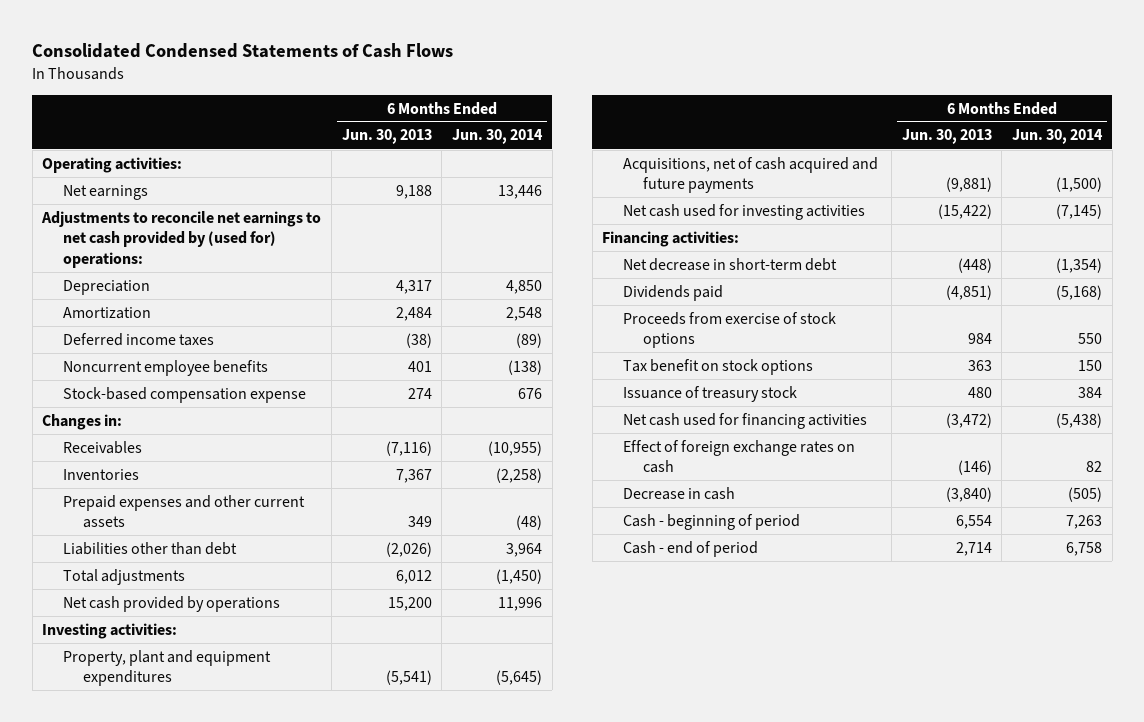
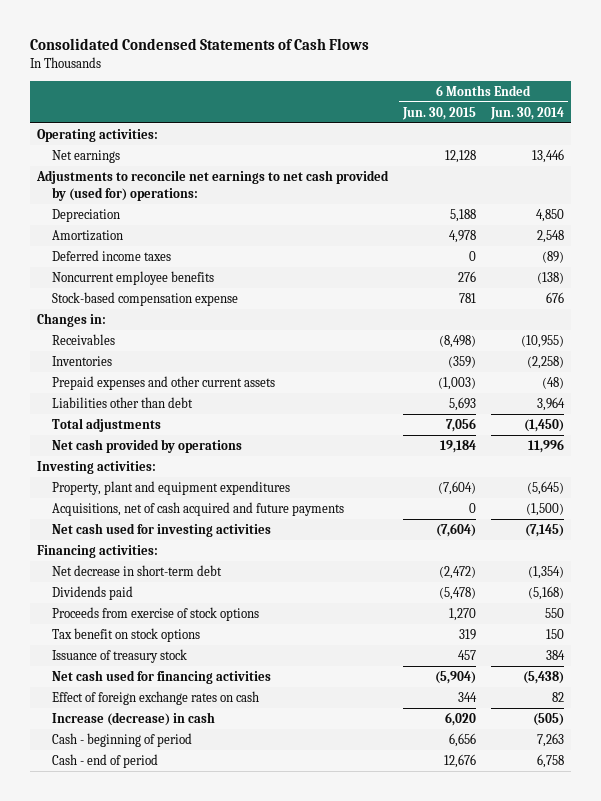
[341,129,432,145] Jun. 30, 2013 -> none
none -> [402,106,477,120] Jun. 30, 2015
[622,486,735,500] Decrease in cash -> [52,711,216,726] Increase (decrease) in cash

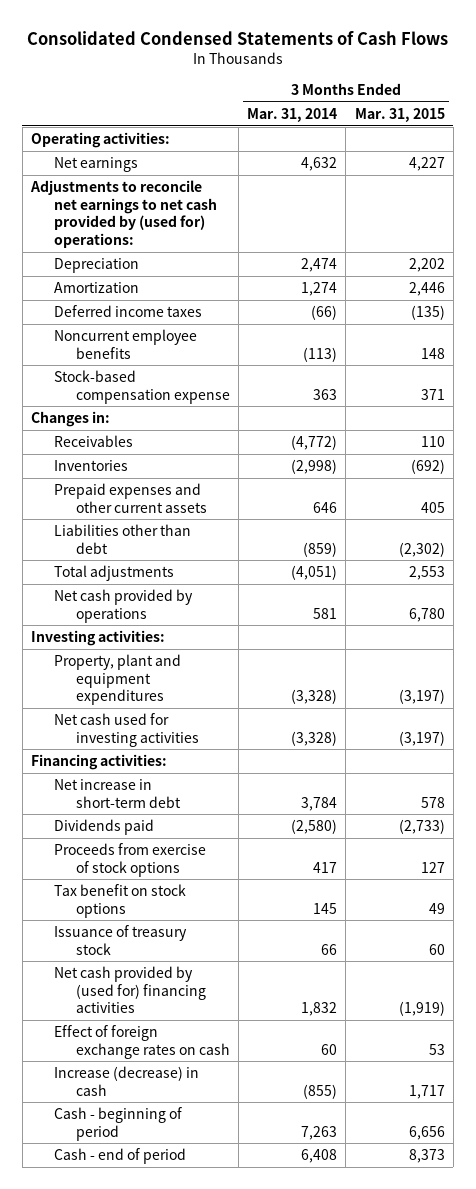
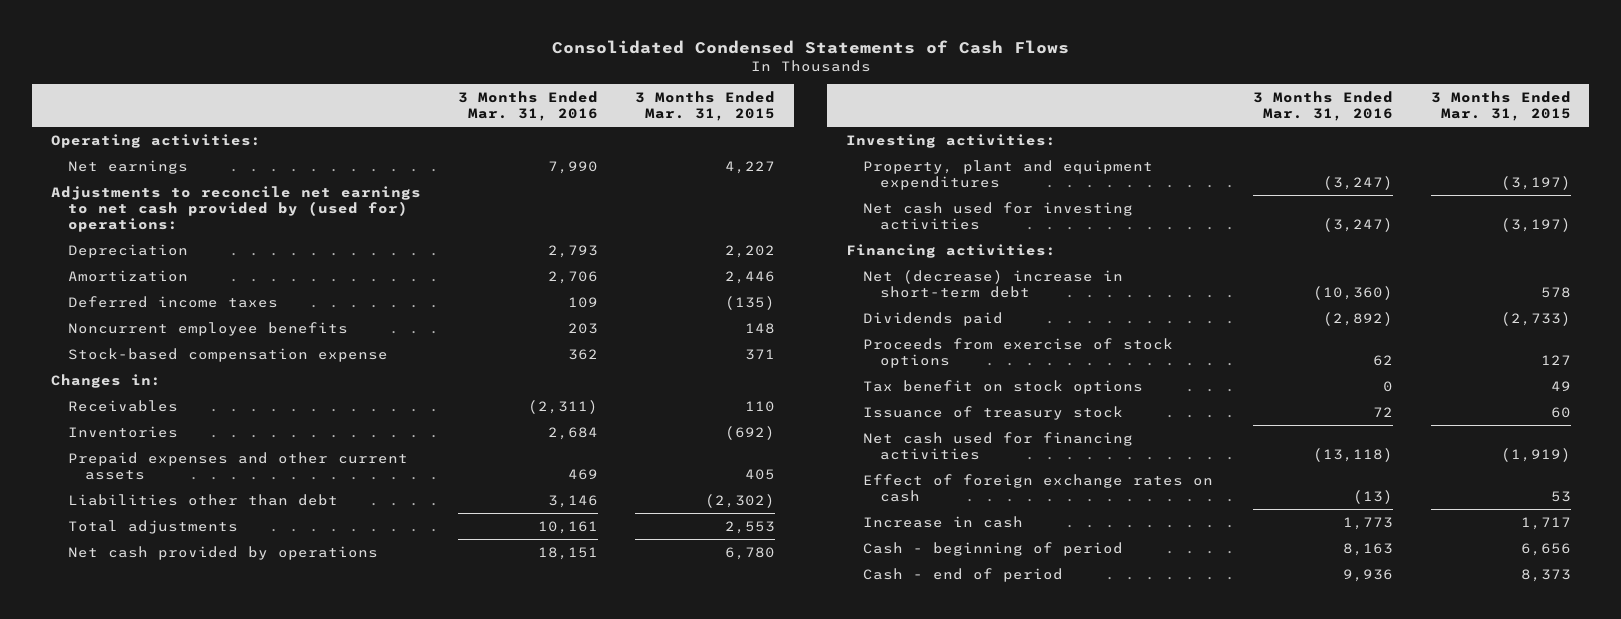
[247,107,338,122] Mar. 31, 2014 -> none
none -> [458,90,599,121] 3 Months Ended Mar. 31, 2016
[53,779,182,808] Net increase in short-term debt -> [862,269,1123,298] Net (decrease) increase in short-term debt
[53,966,207,1014] Net cash provided by (used for) financing activities -> [862,431,1133,460] Net cash used for financing activities
[53,1066,199,1096] Increase (decrease) in cash -> [862,515,1023,528] Increase in cash

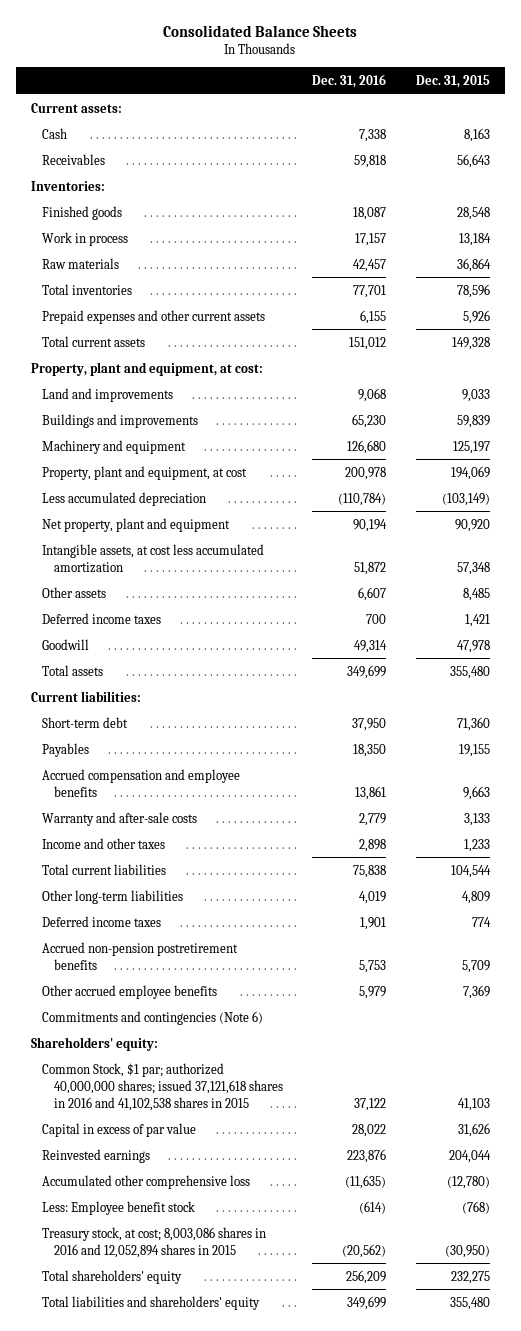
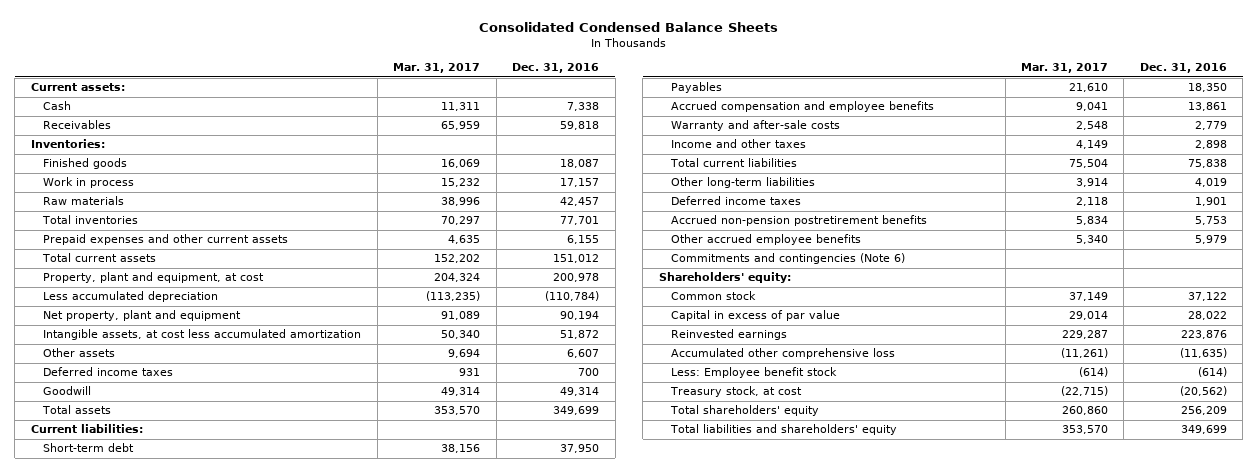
[163,24,358,37] Consolidated Balance Sheets -> [478,21,778,32] Consolidated Condensed Balance Sheets
[415,75,490,89] Dec. 31, 2015 -> none
none -> [393,63,481,74] Mar. 31, 2017
[31,361,264,376] Property, plant and equipment, at cost: -> none
[42,387,174,402] Land and improvements -> none
[42,413,199,428] Buildings and improvements -> none
[42,439,187,454] Machinery and equipment -> none
[42,1062,283,1111] Common Stock, $1 par; authorized 40,000,000 shares; issued 37,121,618 shares in 2016 and 41,102,538 shares in 2015 -> [671,291,757,301] Common stock
[42,1226,267,1258] Treasury stock, at cost; 8,003,086 shares in 2016 and 12,052,894 shares in 2015 -> [670,386,803,398] Treasury stock, at cost

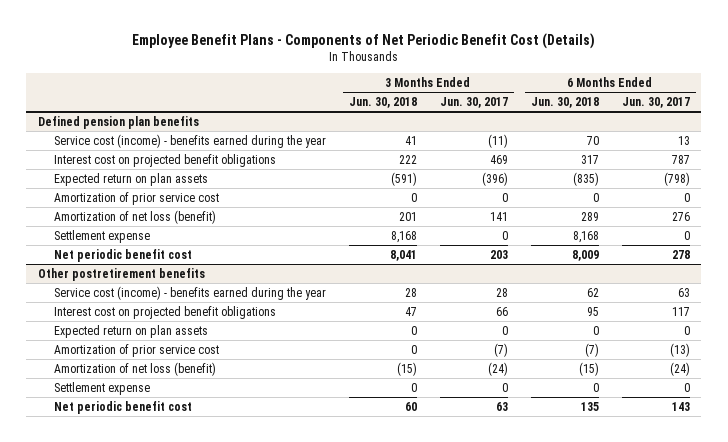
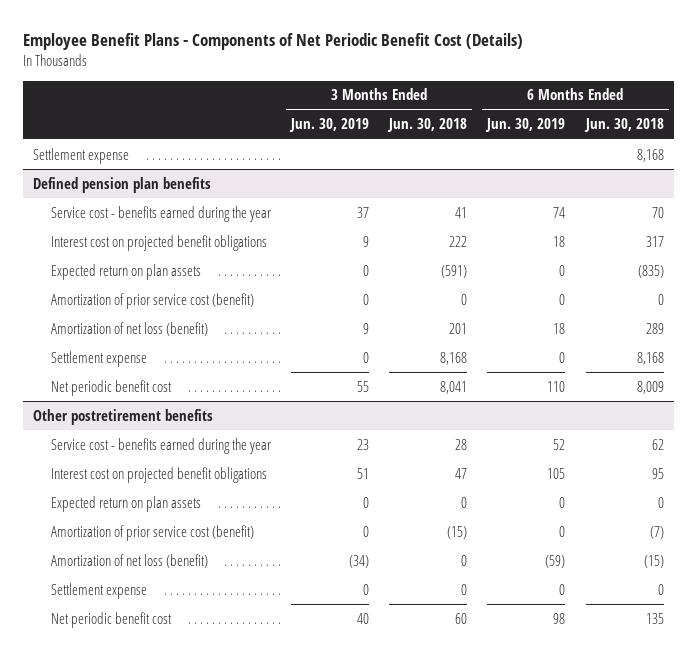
[439,96,508,108] Jun. 30, 2017 -> none
[621,96,690,108] Jun. 30, 2017 -> none
none -> [289,118,370,133] Jun. 30, 2019
none -> [485,118,566,133] Jun. 30, 2019
none -> [32,147,129,164] Settlement expense
[53,133,326,148] Service cost (income) - benefits earned during the year -> [51,205,272,222] Service cost - benefits earned during the year
[53,191,219,205] Amortization of prior service cost -> [51,292,255,309] Amortization of prior service cost (benefit)
[53,285,326,300] Service cost (income) - benefits earned during the year -> [51,437,272,454] Service cost - benefits earned during the year
[53,343,219,357] Amortization of prior service cost -> [51,524,255,541] Amortization of prior service cost (benefit)
[410,344,417,354] 0 -> [447,525,468,539] (15)
[396,361,417,376] (15) -> [461,554,468,566] 0

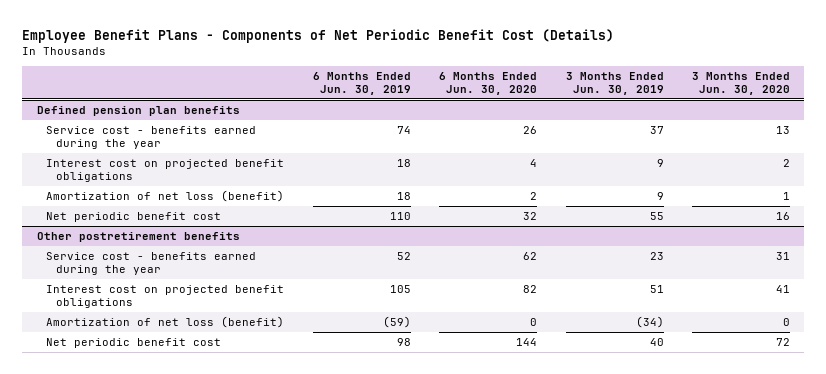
[387,118,468,133] Jun. 30, 2018 -> none
[583,118,664,133] Jun. 30, 2018 -> none
none -> [439,71,538,96] 6 Months Ended Jun. 30, 2020
none -> [691,71,790,96] 3 Months Ended Jun. 30, 2020
[32,147,129,164] Settlement expense -> none
[51,263,202,280] Expected return on plan assets -> none
[51,292,255,309] Amortization of prior service cost (benefit) -> none
[51,350,148,367] Settlement expense -> none
[51,495,202,512] Expected return on plan assets -> none
[51,524,255,541] Amortization of prior service cost (benefit) -> none
[51,582,148,599] Settlement expense -> none

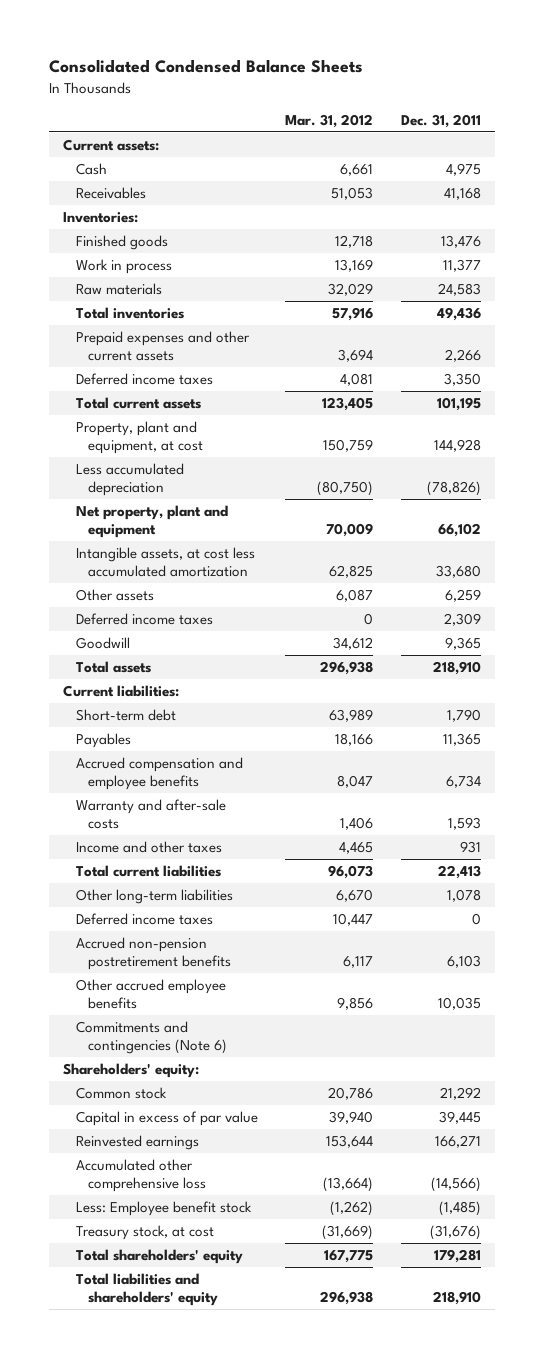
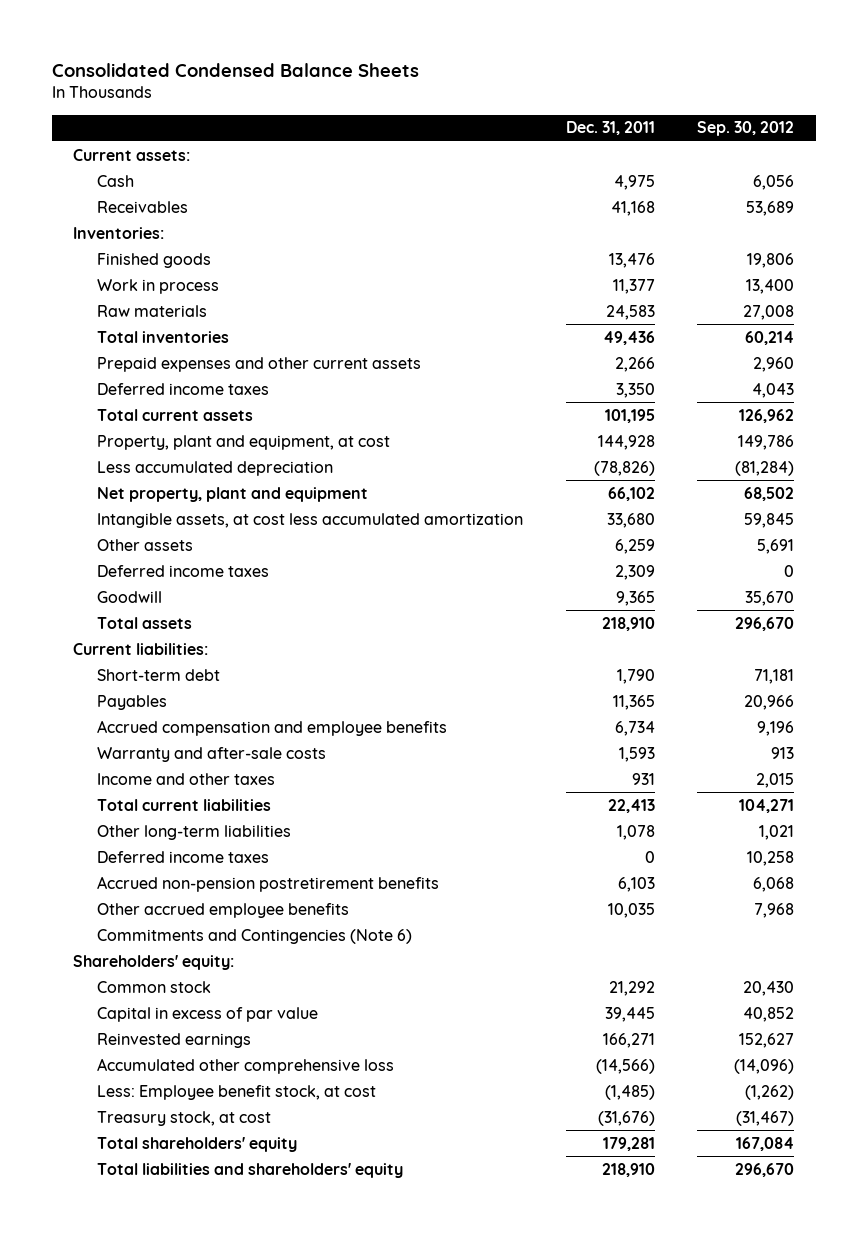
[285,113,374,128] Mar. 31, 2012 -> none
none -> [697,121,795,137] Sep. 30, 2012
[75,1020,228,1054] Commitments and contingencies (Note 6) -> [97,928,413,944] Commitments and Contingencies (Note 6)
[75,1200,252,1216] Less: Employee benefit stock -> [97,1084,377,1100] Less: Employee benefit stock, at cost

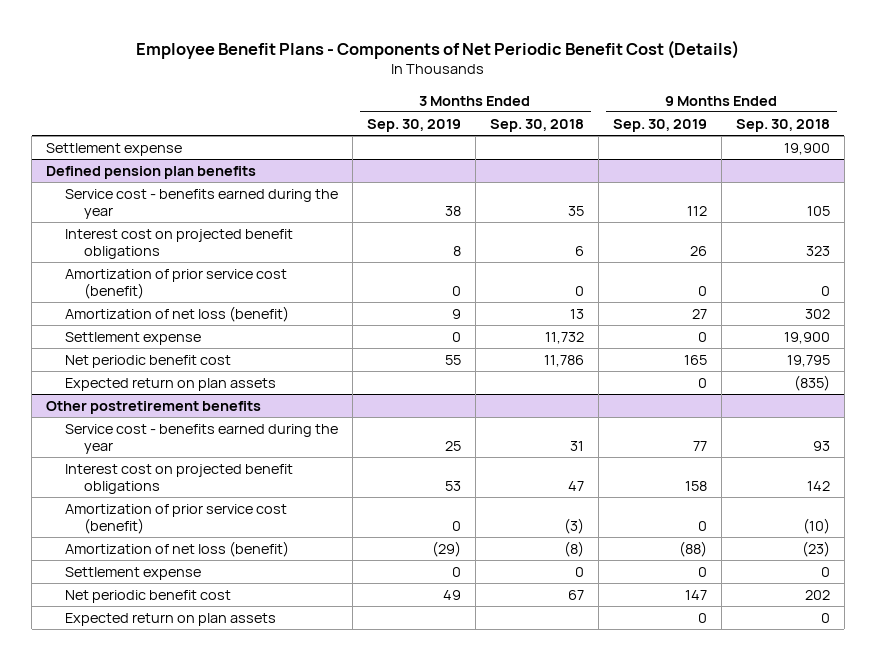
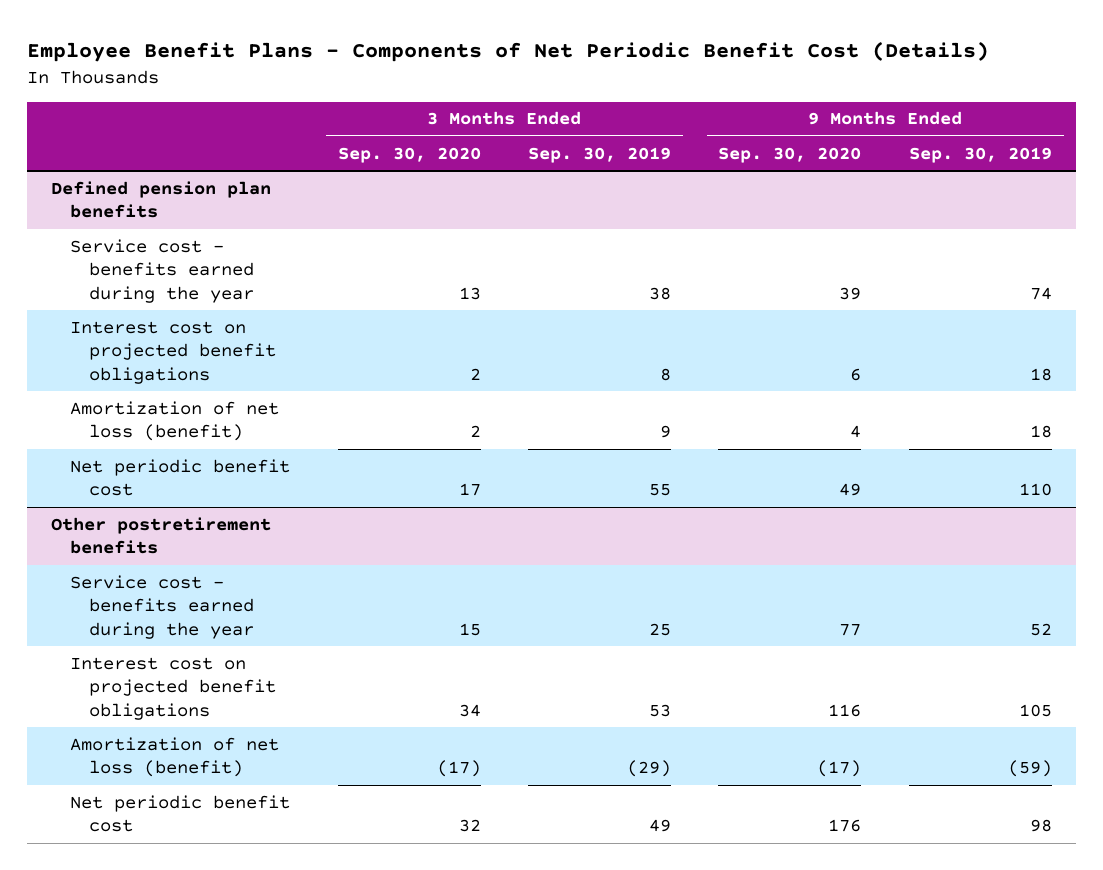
[489,118,584,132] Sep. 30, 2018 -> none
[735,118,830,132] Sep. 30, 2018 -> none
none -> [337,146,481,163] Sep. 30, 2020
none -> [718,146,862,163] Sep. 30, 2020
[46,142,183,156] Settlement expense -> none
[65,268,288,299] Amortization of prior service cost (benefit) -> none
[65,331,202,345] Settlement expense -> none
[65,377,277,391] Expected return on plan assets -> none
[686,205,707,216] 112 -> [1029,286,1052,300] 74
[689,245,707,256] 26 -> [1029,367,1052,381] 18
[691,308,707,319] 27 -> [1029,425,1052,439] 18
[683,354,707,365] 165 -> [1018,483,1052,497] 110
[65,503,288,534] Amortization of prior service cost (benefit) -> none
[65,566,202,580] Settlement expense -> none
[65,612,277,626] Expected return on plan assets -> none
[692,440,707,451] 77 -> [1029,622,1052,636] 52
[684,480,707,491] 158 -> [1018,703,1052,717] 105
[678,540,707,557] (88) -> [1007,760,1052,778] (59)
[684,589,707,600] 147 -> [1029,819,1052,833] 98

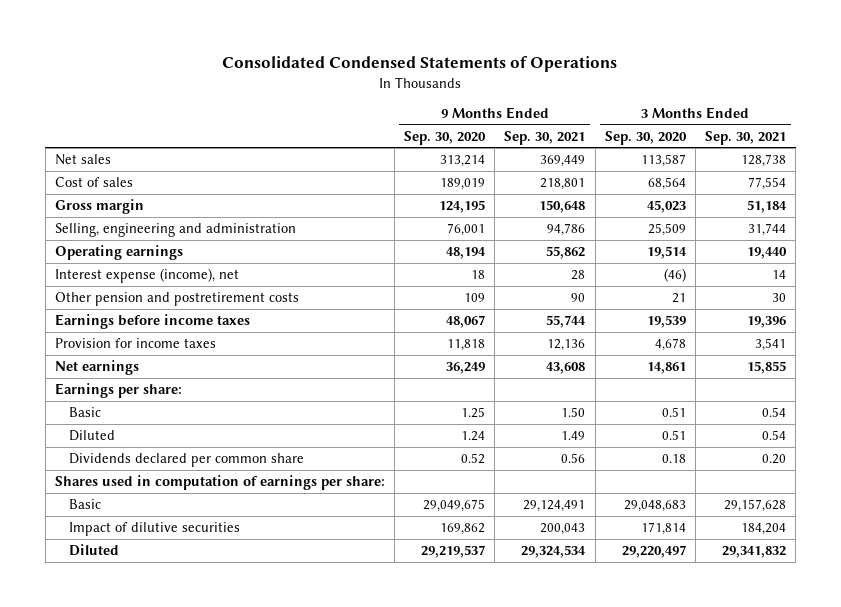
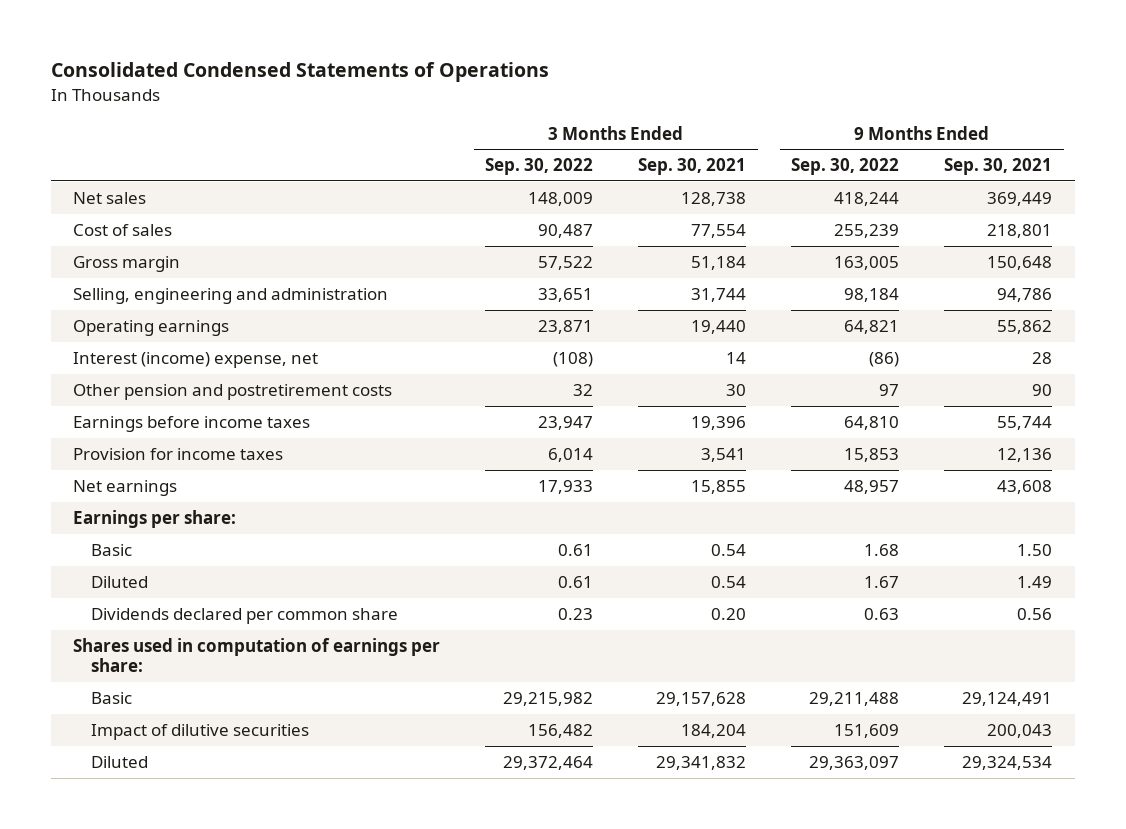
[404,130,487,145] Sep. 30, 2020 -> none
[604,130,687,145] Sep. 30, 2020 -> none
none -> [485,158,594,176] Sep. 30, 2022
none -> [791,158,900,176] Sep. 30, 2022
[54,268,239,284] Interest expense (income), net -> [73,351,319,368] Interest (income) expense, net

